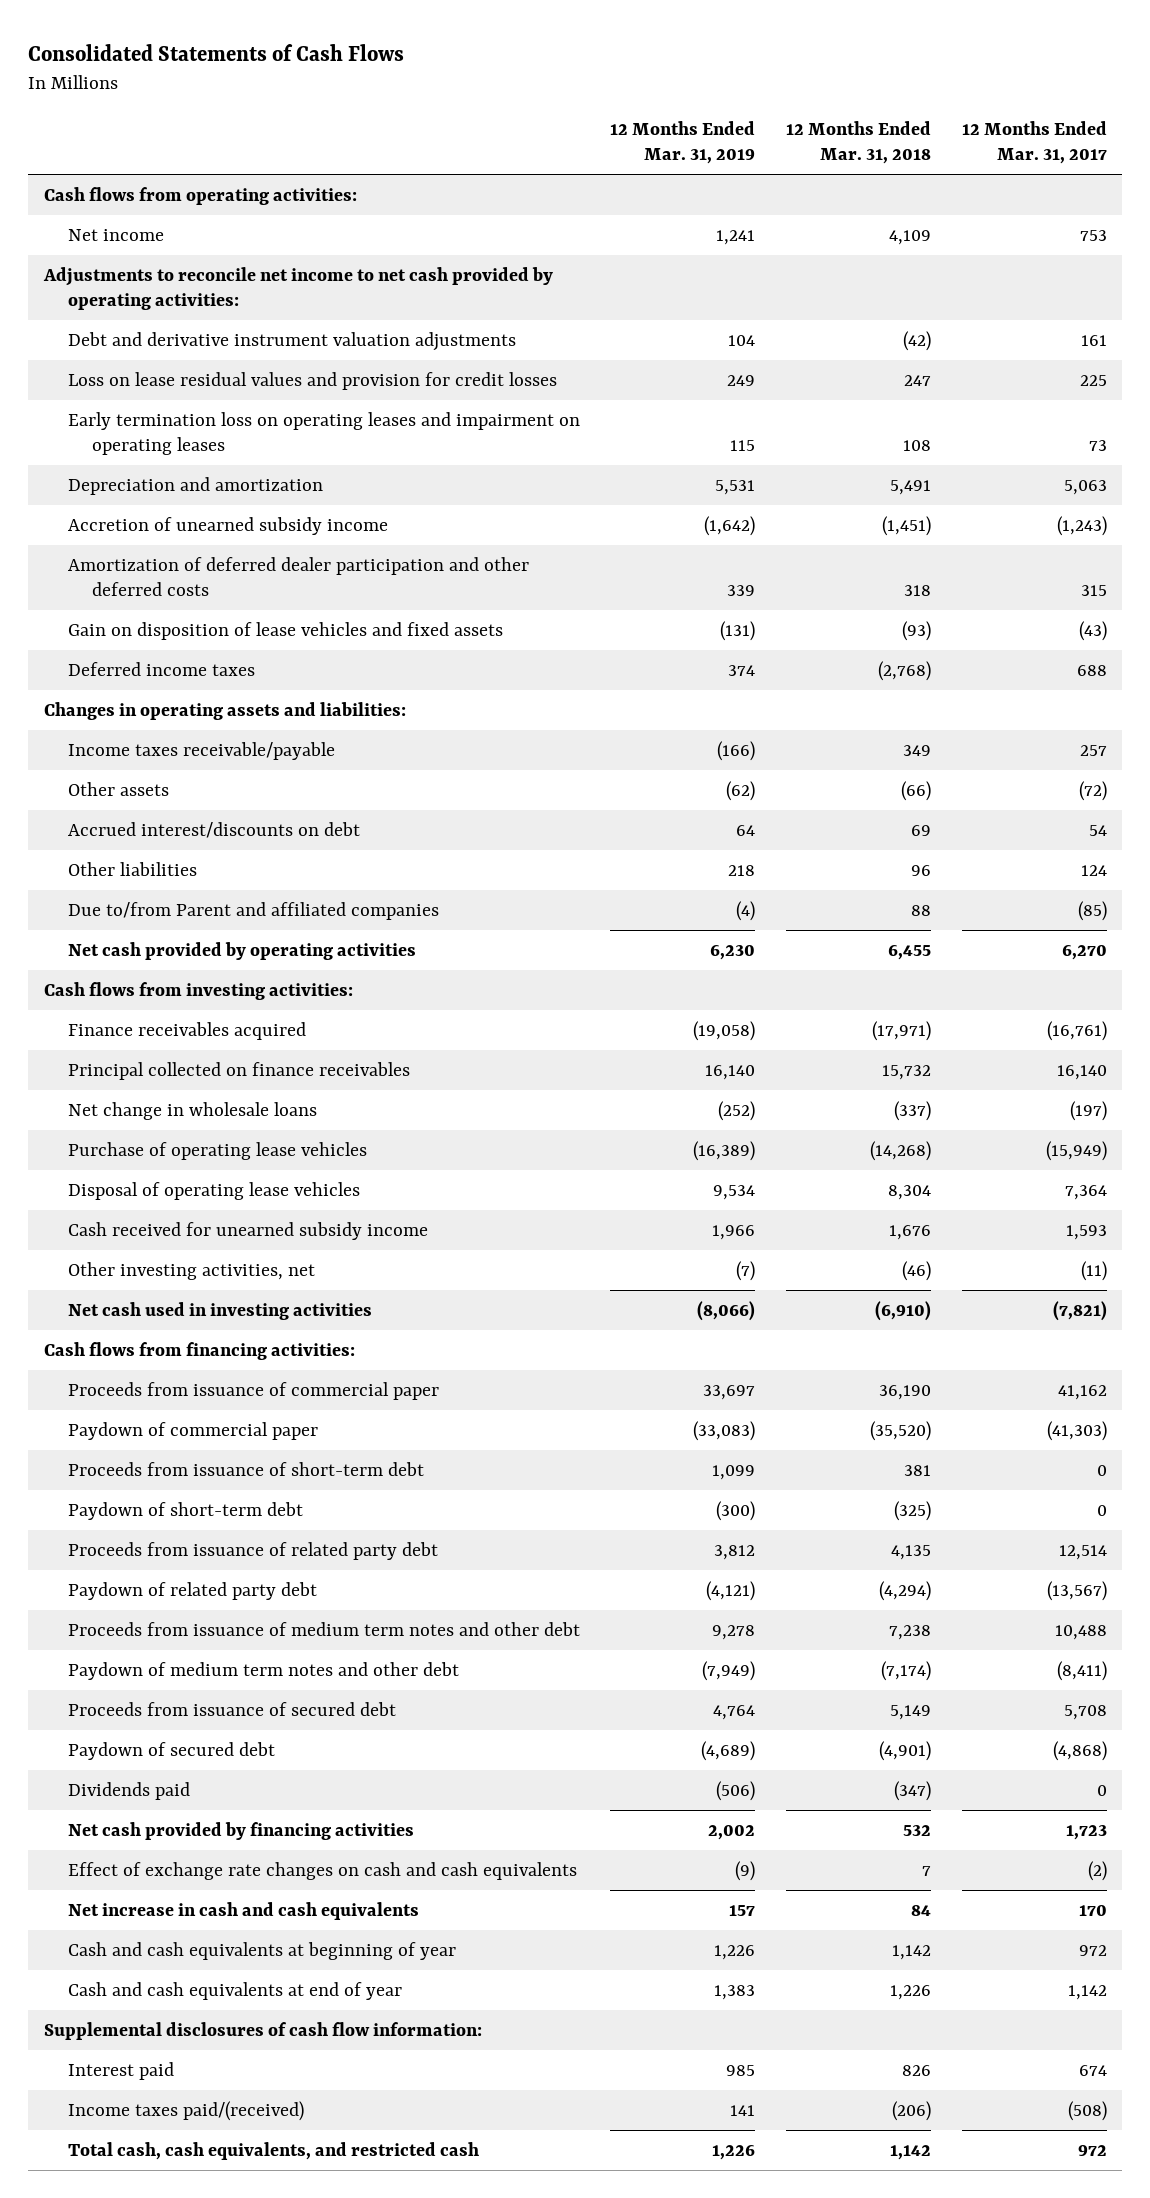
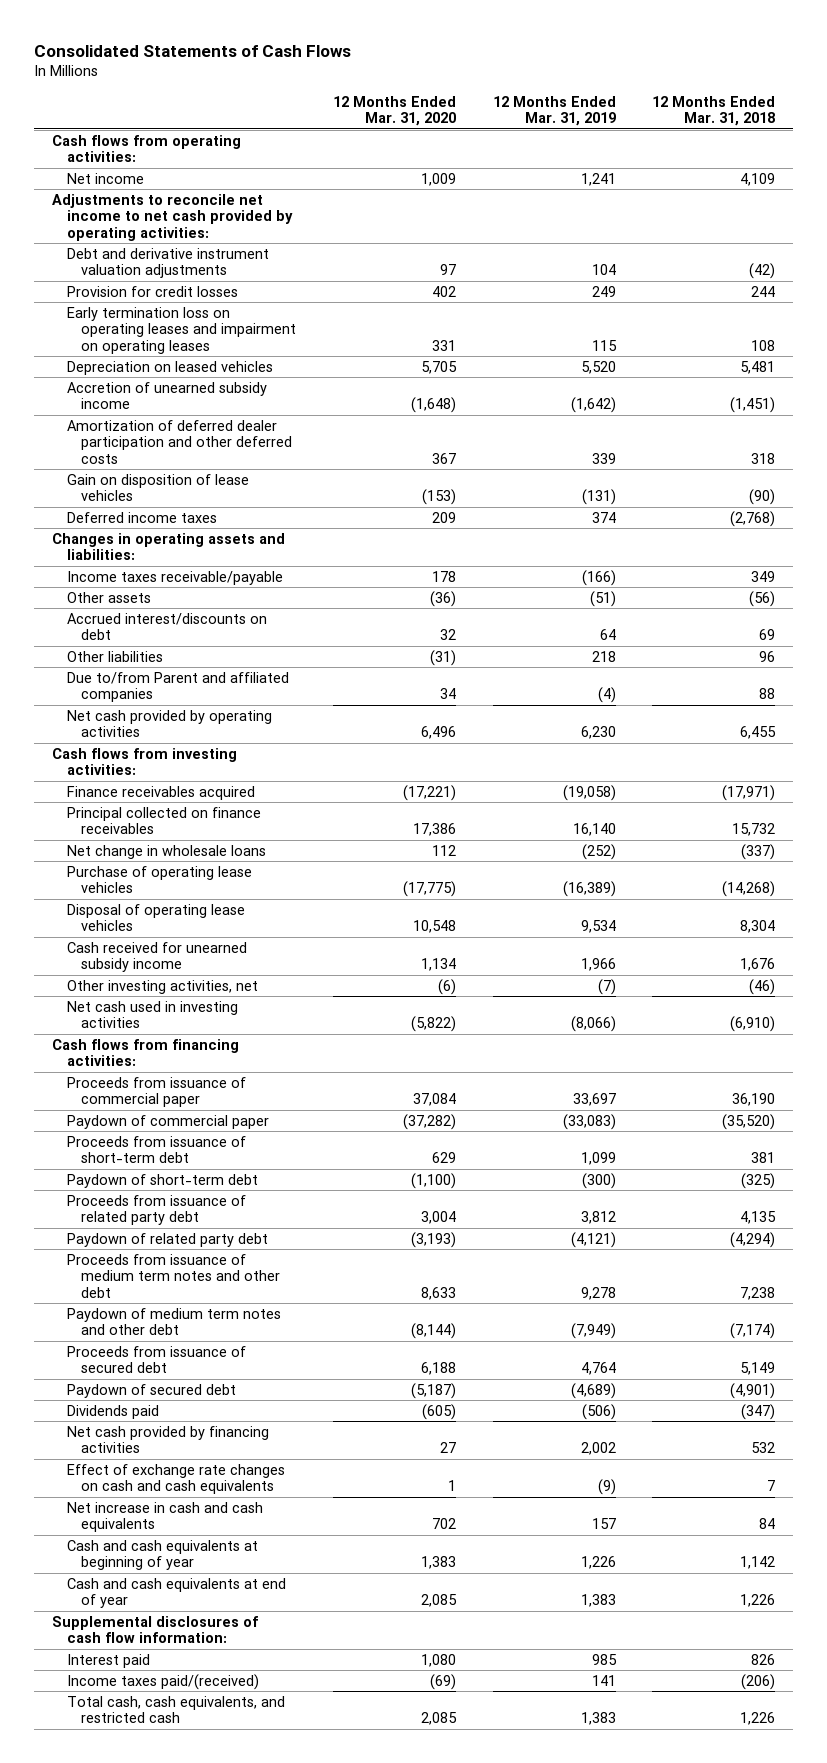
[961,121,1107,165] 12 Months Ended Mar. 31, 2017 -> none
none -> [332,95,456,127] 12 Months Ended Mar. 31, 2020
[67,371,557,390] Loss on lease residual values and provision for credit losses -> [66,285,238,297] Provision for credit losses
[904,374,932,386] 247 -> [751,285,776,297] 244
[67,476,323,495] Depreciation and amortization -> none
none -> [66,360,273,375] Depreciation on leased vehicles
[67,621,503,640] Gain on disposition of lease vehicles and fixed assets -> [66,473,249,502] Gain on disposition of lease vehicles
[902,620,932,641] (93) -> [749,489,776,506] (90)
[726,780,756,801] (62) -> [589,590,616,607] (51)
[901,780,932,801] (66) -> [749,590,776,607] (56)
[712,2144,756,2160] 1,226 -> [580,1712,616,1726] 1,383
[890,2144,932,2160] 1,142 -> [740,1712,776,1726] 1,226

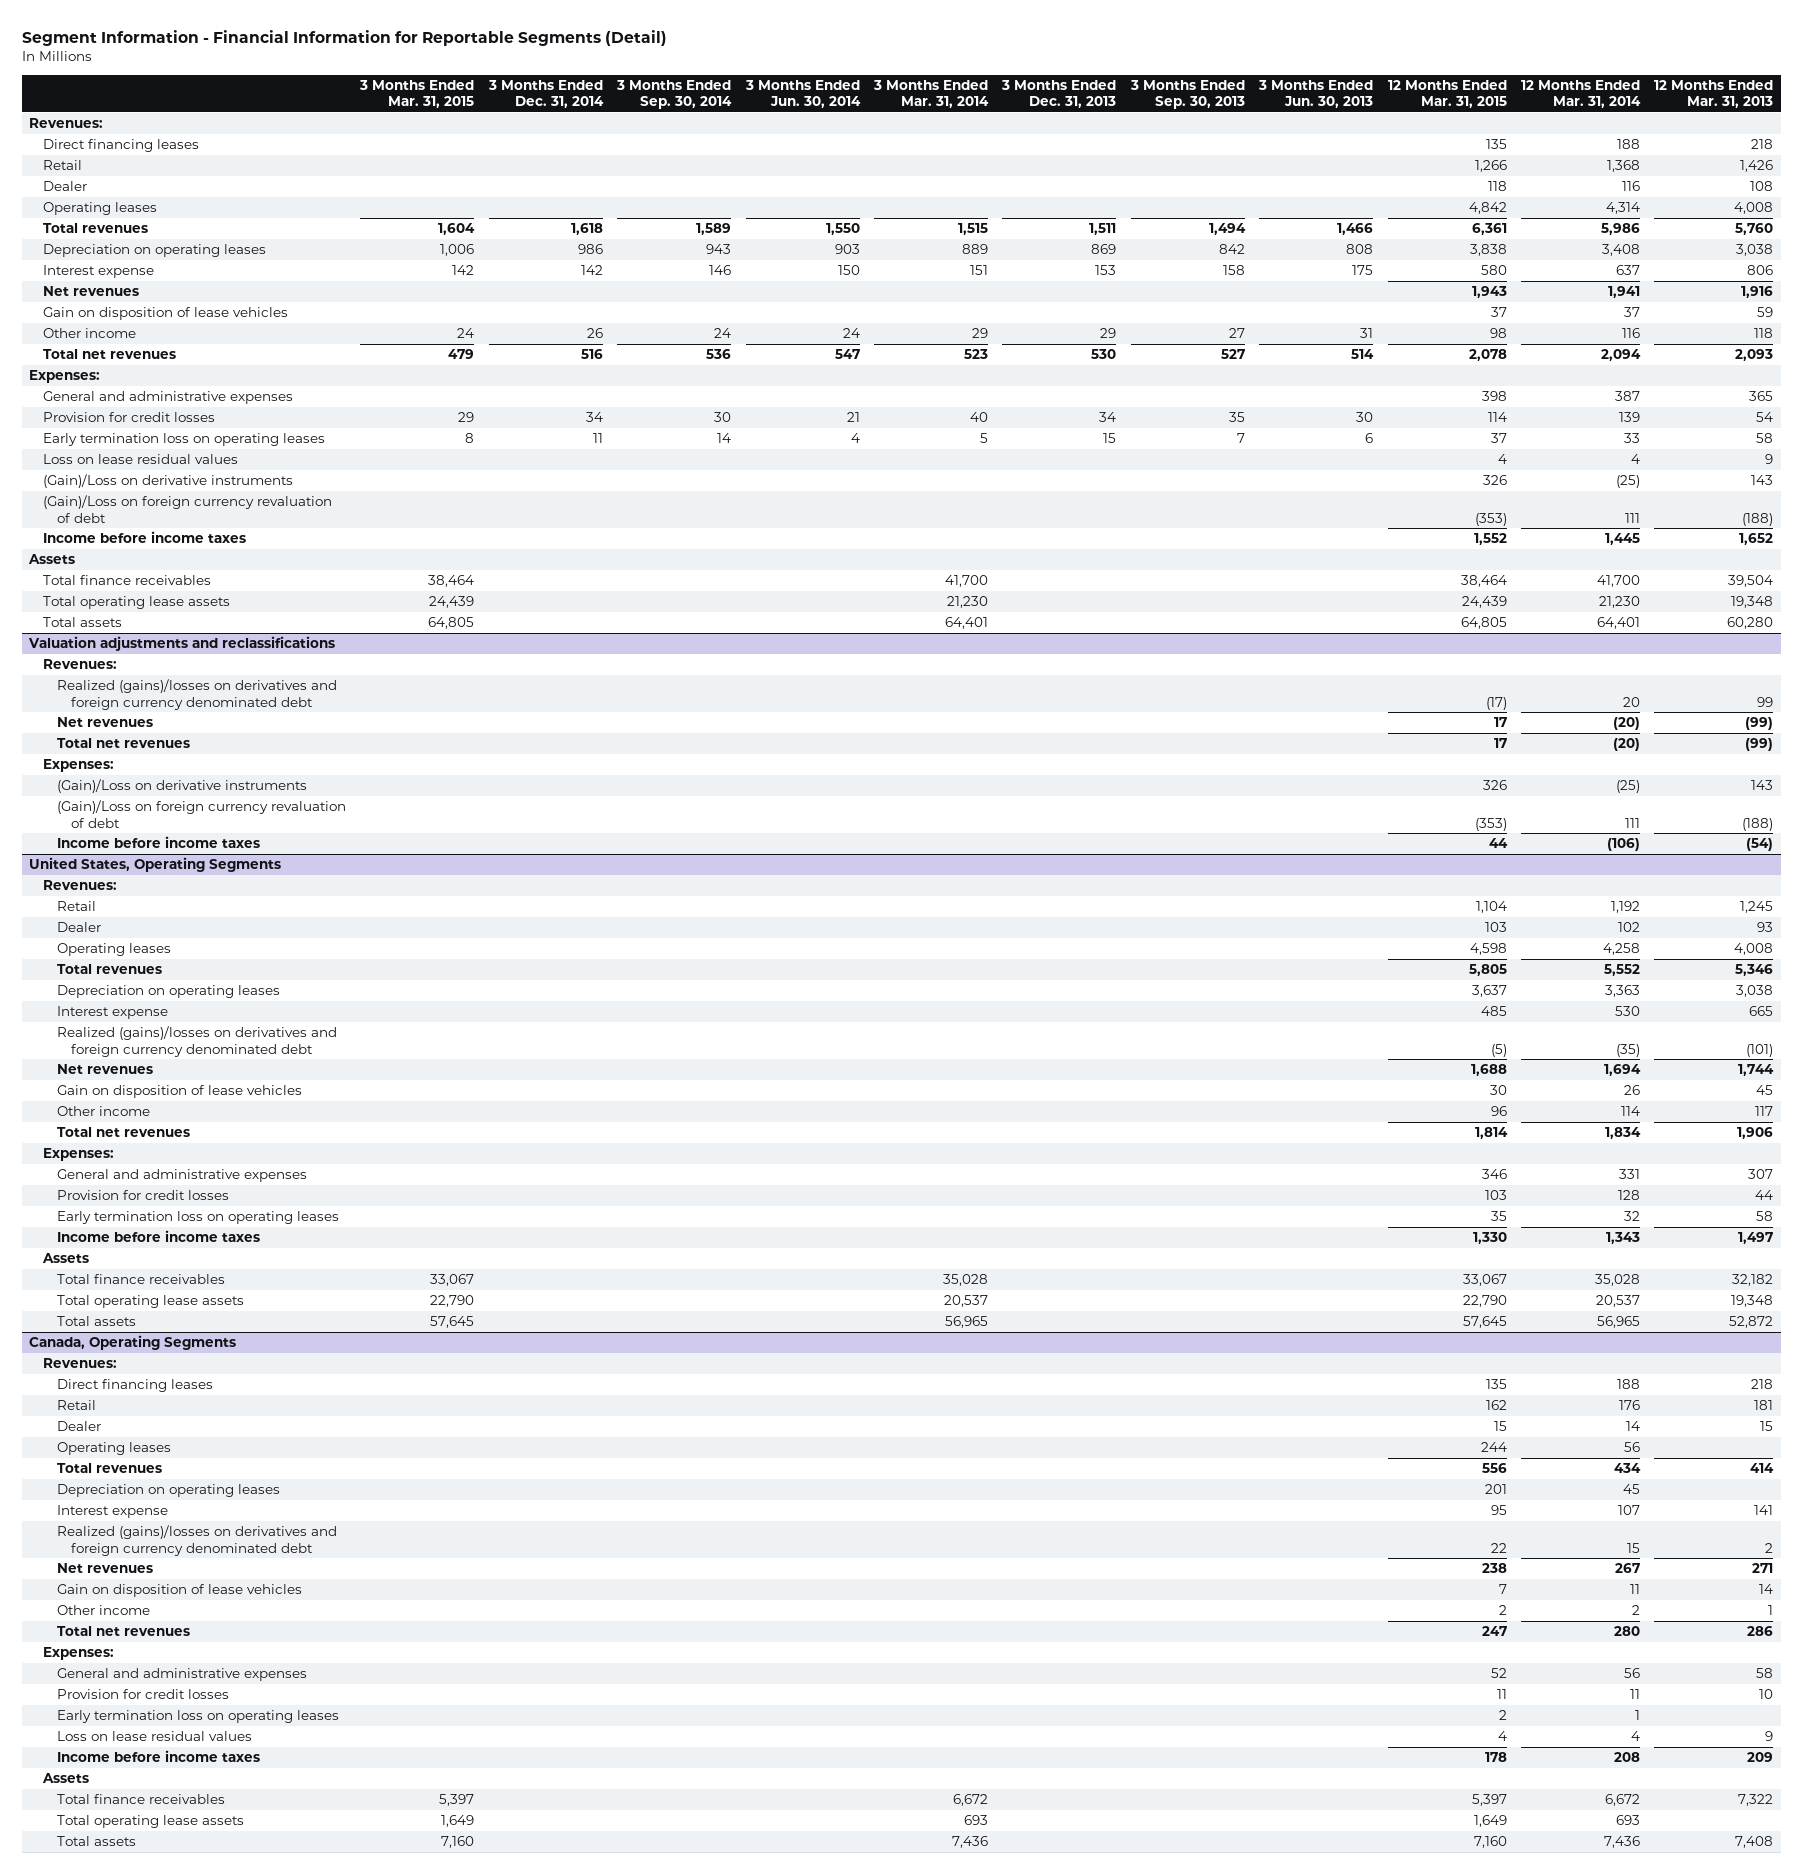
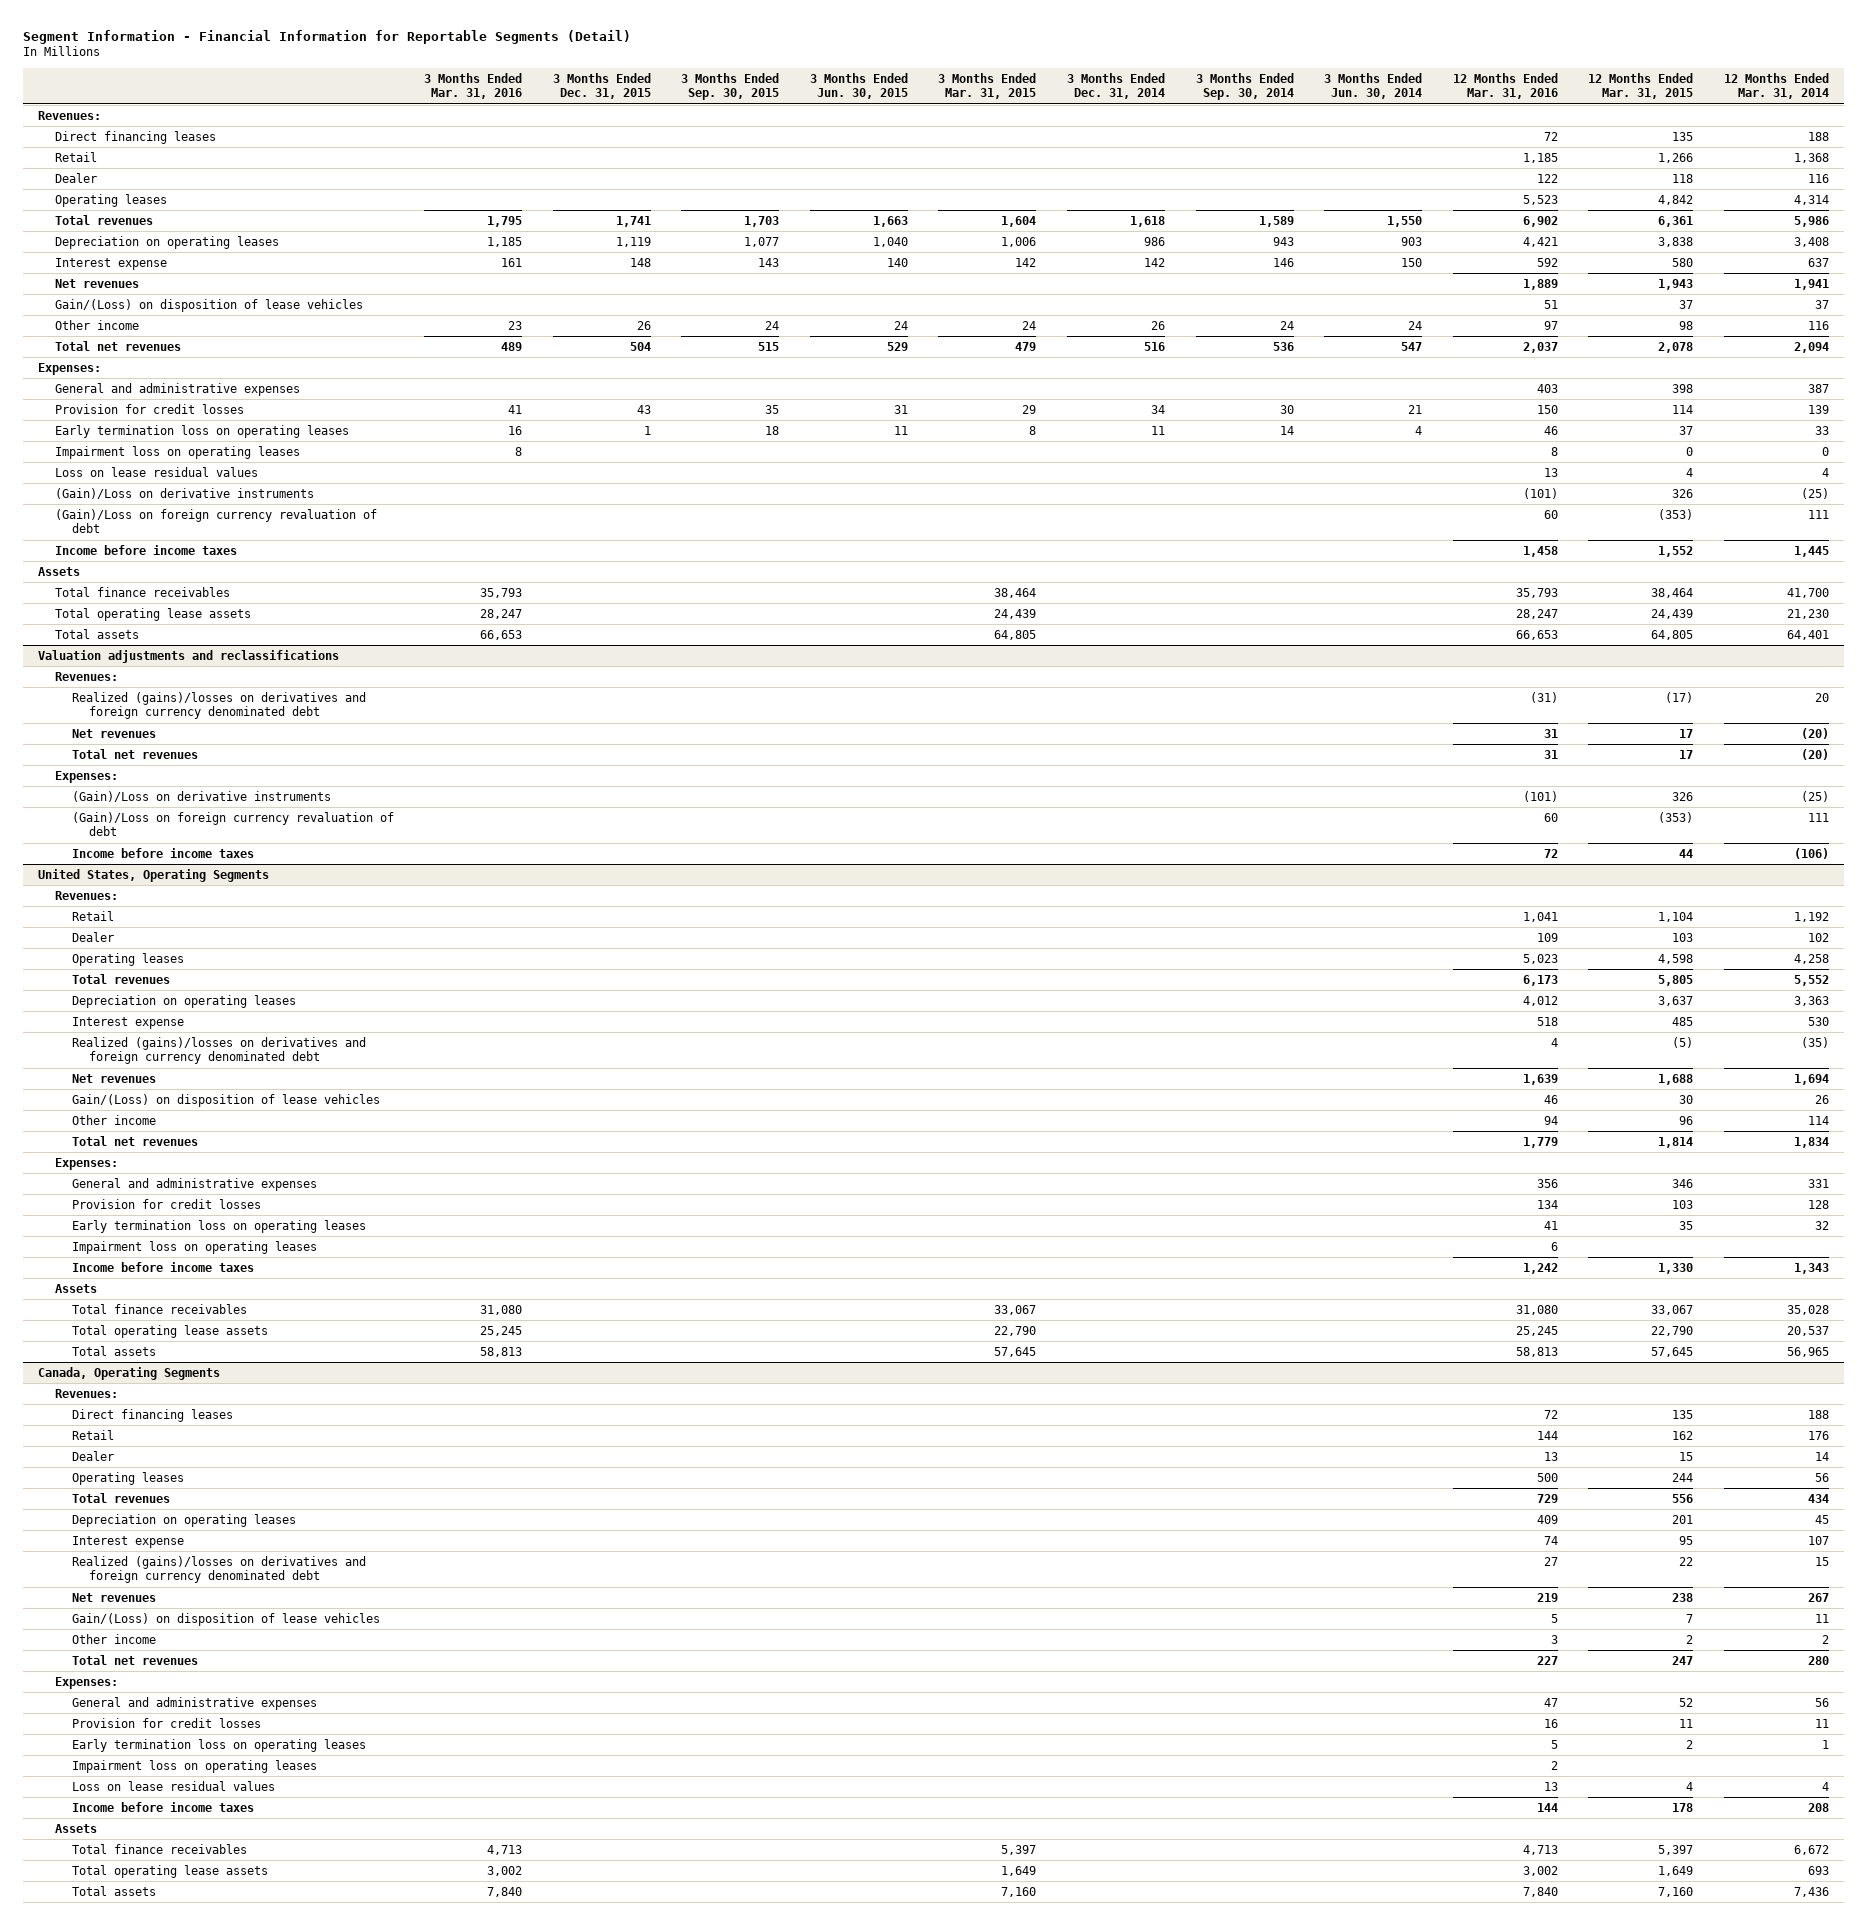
[872,79,989,109] 3 Months Ended Mar. 31, 2014 -> none
[1001,79,1117,109] 3 Months Ended Dec. 31, 2013 -> none
[1129,79,1245,110] 3 Months Ended Sep. 30, 2013 -> none
[1258,79,1374,109] 3 Months Ended Jun. 30, 2013 -> none
[1654,79,1774,109] 12 Months Ended Mar. 31, 2013 -> none
none -> [424,72,523,100] 3 Months Ended Mar. 31, 2016
none -> [552,72,651,100] 3 Months Ended Dec. 31, 2015
none -> [681,72,780,101] 3 Months Ended Sep. 30, 2015
none -> [809,72,908,100] 3 Months Ended Jun. 30, 2015
none -> [1452,72,1558,100] 12 Months Ended Mar. 31, 2016
[42,307,288,321] Gain on disposition of lease vehicles -> [54,298,363,312] Gain/(Loss) on disposition of lease vehicles
none -> [54,445,300,459] Impairment loss on operating leases
[56,1085,302,1099] Gain on disposition of lease vehicles -> [71,1093,380,1107] Gain/(Loss) on disposition of lease vehicles
none -> [71,1240,317,1254] Impairment loss on operating leases
[56,1584,302,1598] Gain on disposition of lease vehicles -> [71,1612,380,1626] Gain/(Loss) on disposition of lease vehicles
none -> [71,1759,317,1773] Impairment loss on operating leases

